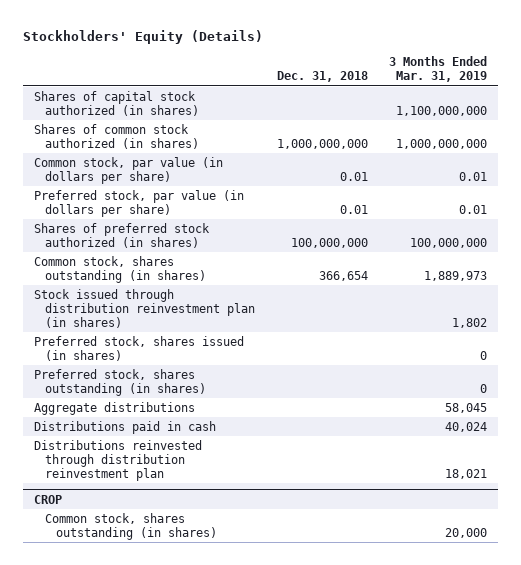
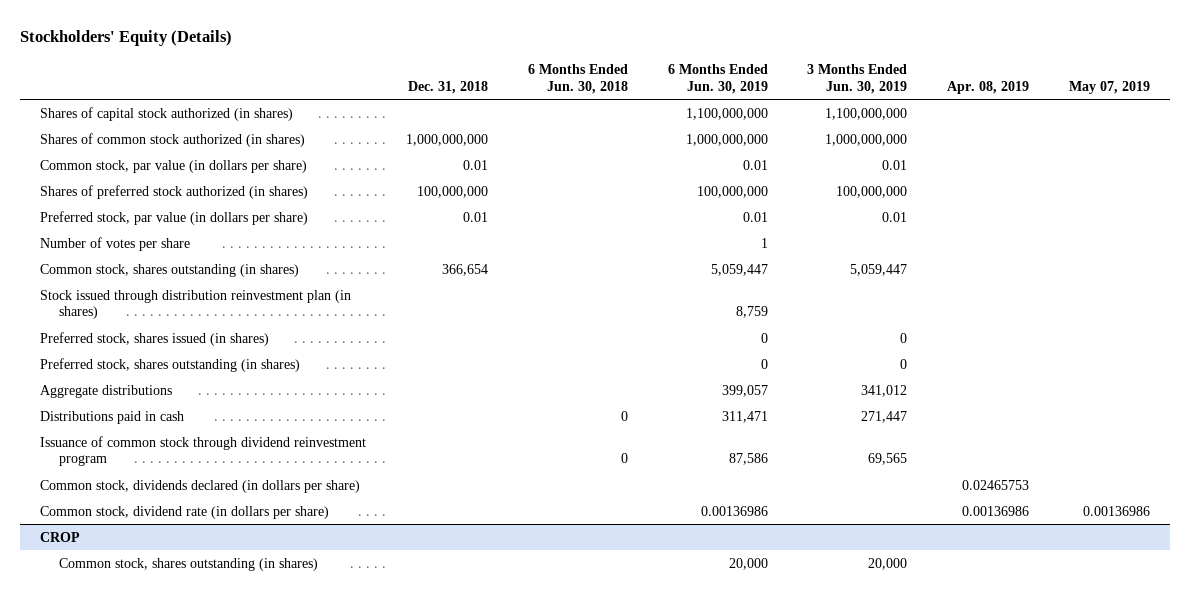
[389,56,488,83] 3 Months Ended Mar. 31, 2019 -> none
none -> [527,64,628,94] 6 Months Ended Jun. 30, 2018
none -> [667,64,768,94] 6 Months Ended Jun. 30, 2019
none -> [807,64,908,94] 3 Months Ended Jun. 30, 2019
none -> [947,80,1030,94] Apr. 08, 2019
none -> [1069,80,1151,94] May 07, 2019
[33,189,244,217] Preferred stock, par value (in dollars per share) -> [40,210,309,225] Preferred stock, par value (in dollars per share)
none -> [40,236,191,251] Number of votes per share
[33,439,202,481] Distributions reinvested through distribution reinvestment plan -> none
none -> [40,435,367,467] Issuance of common stock through dividend reinvestment program
none -> [40,479,361,493] Common stock, dividends declared (in dollars per share)
none -> [40,505,330,519] Common stock, dividend rate (in dollars per share)

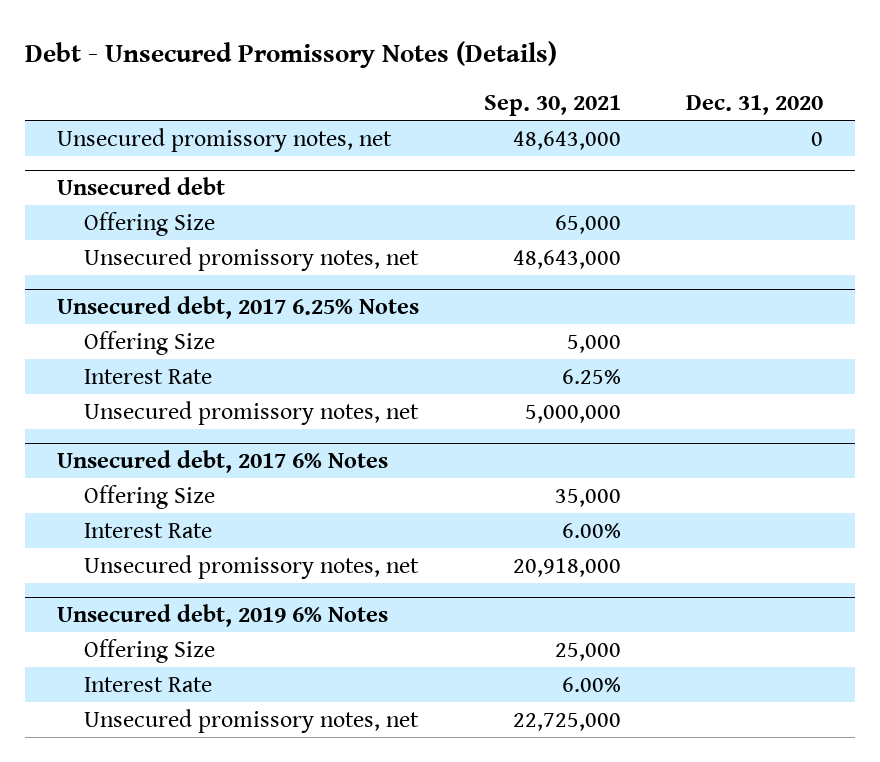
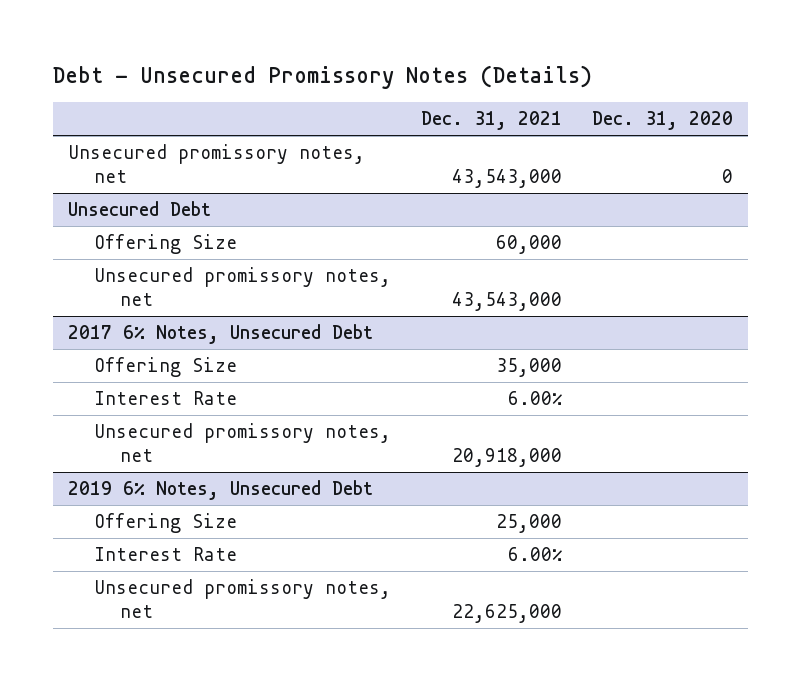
[484,95,622,117] Sep. 30, 2021 -> none
none -> [420,111,562,131] Dec. 31, 2021
[57,177,226,196] Unsecured debt -> [67,201,211,217] Unsecured Debt
[57,296,420,320] Unsecured debt, 2017 6.25% Notes -> none
[84,330,216,355] Offering Size -> none
[84,368,213,384] Interest Rate -> none
[84,400,420,425] Unsecured promissory notes, net -> none
[57,450,389,474] Unsecured debt, 2017 6% Notes -> [67,324,373,345] 2017 6% Notes, Unsecured Debt
[57,604,389,628] Unsecured debt, 2019 6% Notes -> [67,480,373,501] 2019 6% Notes, Unsecured Debt

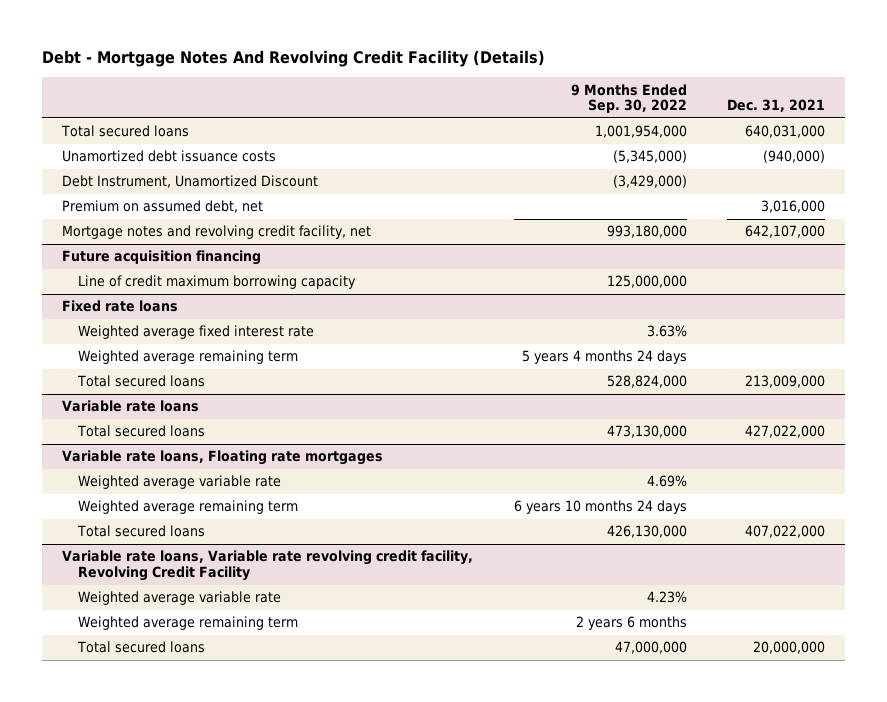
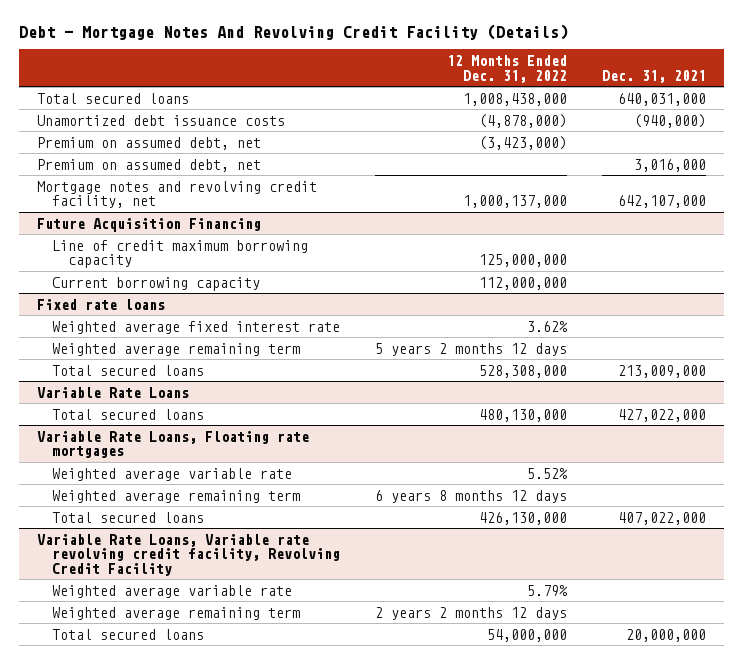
[570,83,687,114] 9 Months Ended Sep. 30, 2022 -> none
none -> [447,55,568,83] 12 Months Ended Dec. 31, 2022
[62,175,319,189] Debt Instrument, Unamortized Discount -> [36,136,261,150] Premium on assumed debt, net
[62,250,262,266] Future acquisition financing -> [36,217,261,232] Future Acquisition Financing
none -> [52,276,261,291] Current borrowing capacity
[62,400,200,413] Variable rate loans -> [36,386,189,398] Variable Rate Loans
[62,450,384,466] Variable rate loans, Floating rate mortgages -> [36,430,309,459] Variable Rate Loans, Floating rate mortgages
[62,550,474,582] Variable rate loans, Variable rate revolving credit facility, Revolving Credit Facility -> [36,533,341,576] Variable Rate Loans, Variable rate revolving credit facility, Revolving Credit Facility

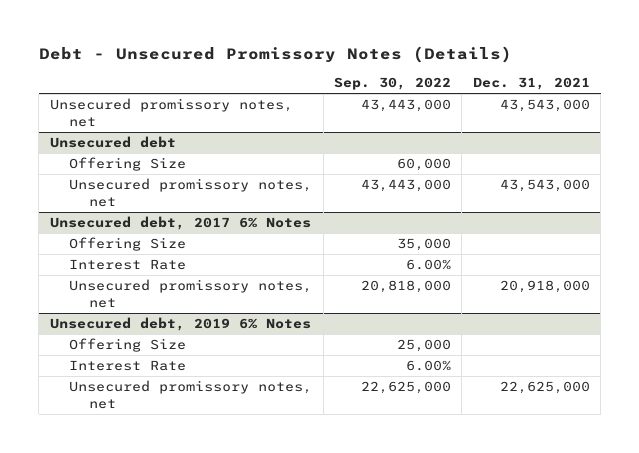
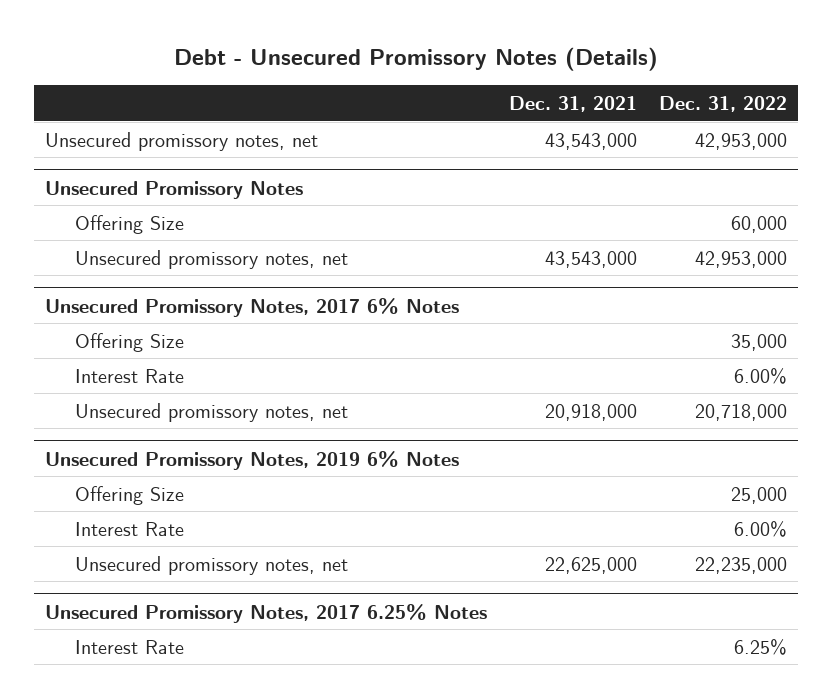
[333,77,451,91] Sep. 30, 2022 -> none
none -> [659,96,788,113] Dec. 31, 2022
[49,135,176,148] Unsecured debt -> [45,180,304,199] Unsecured Promissory Notes
[49,215,311,230] Unsecured debt, 2017 6% Notes -> [45,297,460,317] Unsecured Promissory Notes, 2017 6% Notes
[49,316,311,331] Unsecured debt, 2019 6% Notes -> [45,450,460,470] Unsecured Promissory Notes, 2019 6% Notes
none -> [45,603,488,623] Unsecured Promissory Notes, 2017 6.25% Notes
none -> [74,639,184,654] Interest Rate

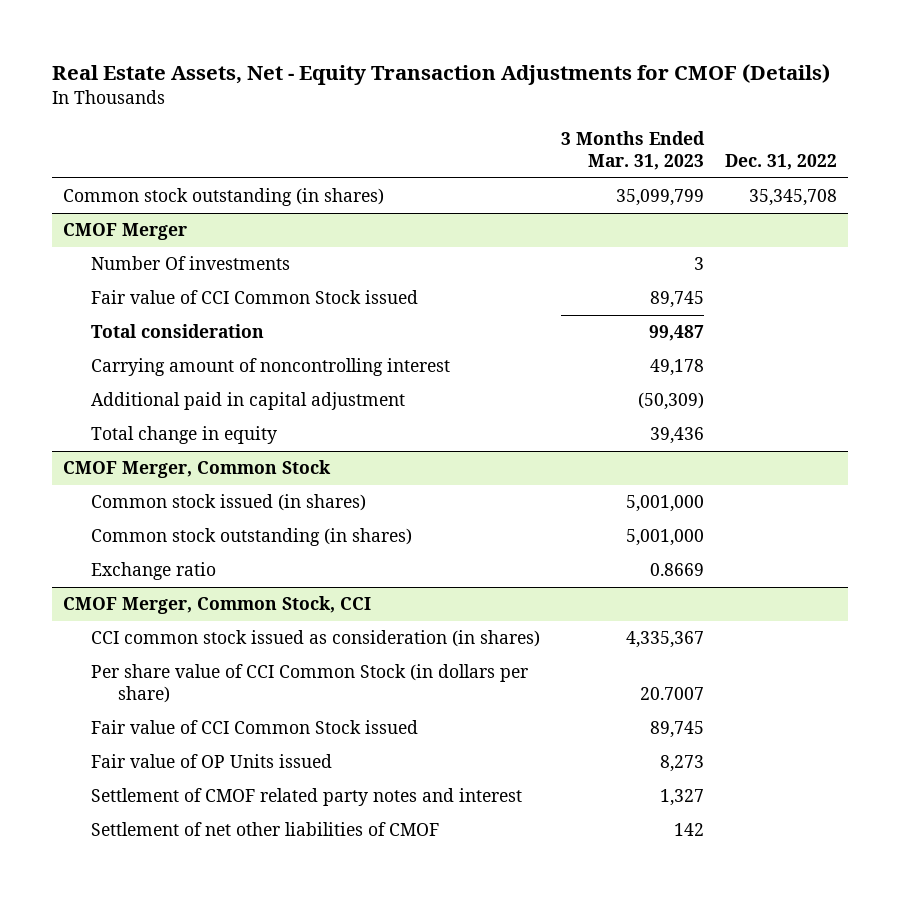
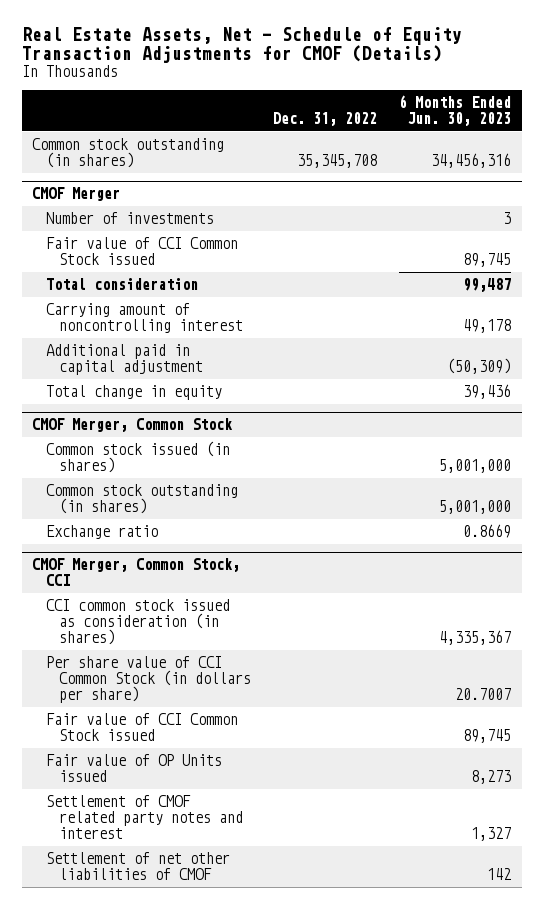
[52,64,831,86] Real Estate Assets, Net - Equity Transaction Adjustments for CMOF (Details) -> [21,26,462,64] Real Estate Assets, Net - Schedule of Equity Transaction Adjustments for CMOF (Details)
[560,130,705,171] 3 Months Ended Mar. 31, 2023 -> none
none -> [398,94,511,126] 6 Months Ended Jun. 30, 2023
[90,256,290,271] Number Of investments -> [45,212,214,225] Number of investments

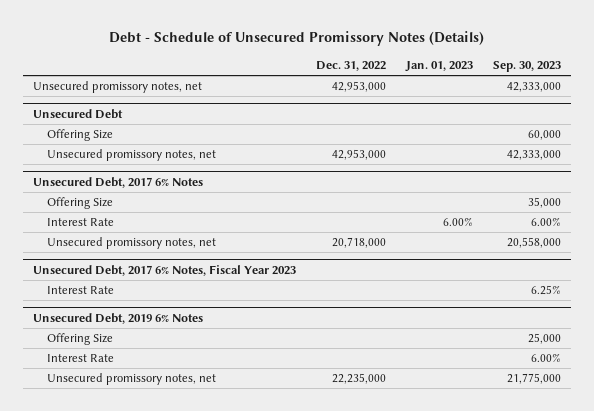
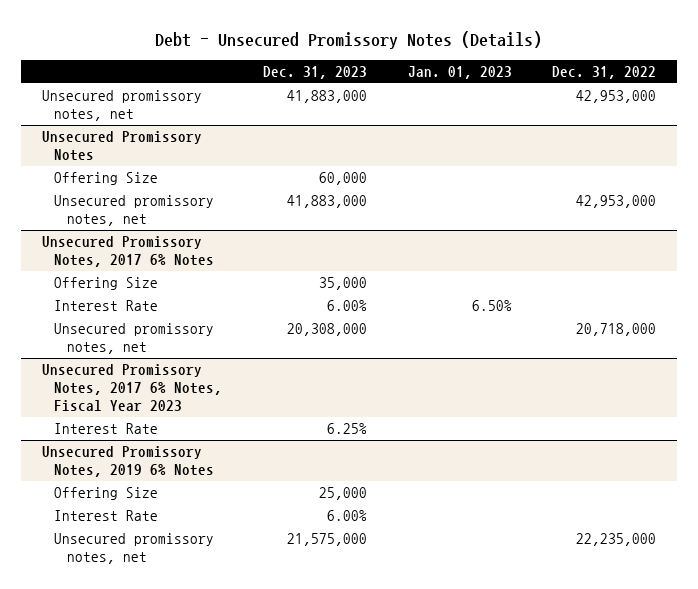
[108,31,484,47] Debt - Schedule of Unsecured Promissory Notes (Details) -> [154,30,542,49] Debt - Unsecured Promissory Notes (Details)
[492,61,561,73] Sep. 30, 2023 -> none
none -> [262,66,367,80] Dec. 31, 2023
[33,108,124,119] Unsecured Debt -> [41,131,202,162] Unsecured Promissory Notes
[33,176,204,188] Unsecured Debt, 2017 6% Notes -> [41,236,215,268] Unsecured Promissory Notes, 2017 6% Notes
[442,217,473,227] 6.00% -> [471,300,512,312] 6.50%
[33,264,297,276] Unsecured Debt, 2017 6% Notes, Fiscal Year 2023 -> [41,364,223,411] Unsecured Promissory Notes, 2017 6% Notes, Fiscal Year 2023
[33,312,204,324] Unsecured Debt, 2019 6% Notes -> [41,446,215,478] Unsecured Promissory Notes, 2019 6% Notes

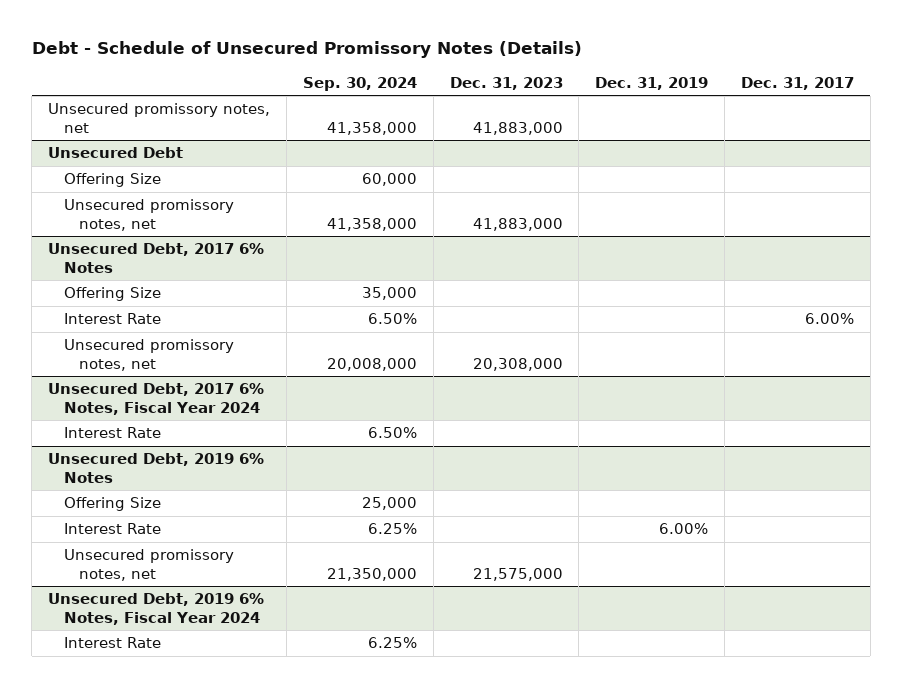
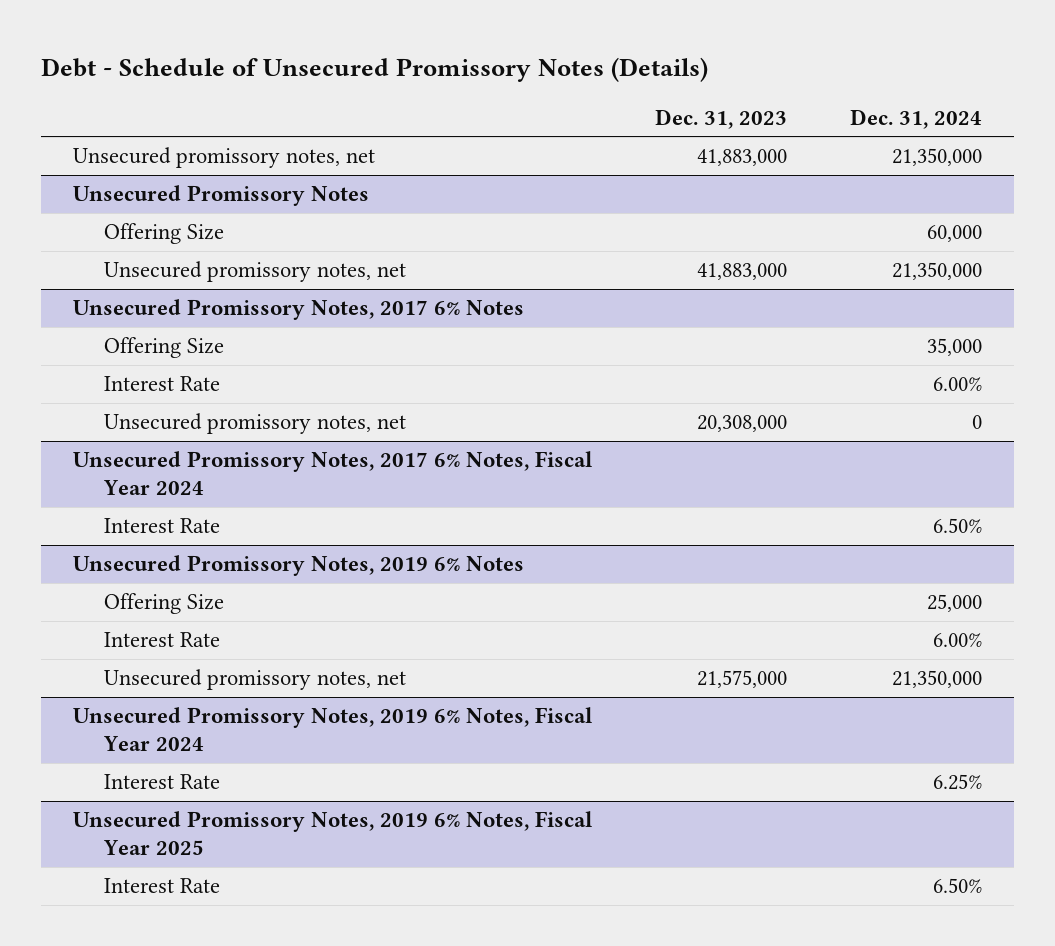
[302,76,417,91] Sep. 30, 2024 -> none
[595,76,709,90] Dec. 31, 2019 -> none
[740,76,854,90] Dec. 31, 2017 -> none
none -> [850,108,983,129] Dec. 31, 2024
[48,147,184,159] Unsecured Debt -> [72,185,369,207] Unsecured Promissory Notes
[48,243,265,273] Unsecured Debt, 2017 6% Notes -> [72,299,524,321] Unsecured Promissory Notes, 2017 6% Notes
[48,383,265,415] Unsecured Debt, 2017 6% Notes, Fiscal Year 2024 -> [72,451,593,496] Unsecured Promissory Notes, 2017 6% Notes, Fiscal Year 2024
[48,453,265,483] Unsecured Debt, 2019 6% Notes -> [72,555,524,577] Unsecured Promissory Notes, 2019 6% Notes
[48,593,265,625] Unsecured Debt, 2019 6% Notes, Fiscal Year 2024 -> [72,707,593,752] Unsecured Promissory Notes, 2019 6% Notes, Fiscal Year 2024
none -> [72,811,593,856] Unsecured Promissory Notes, 2019 6% Notes, Fiscal Year 2025
none -> [103,878,220,894] Interest Rate

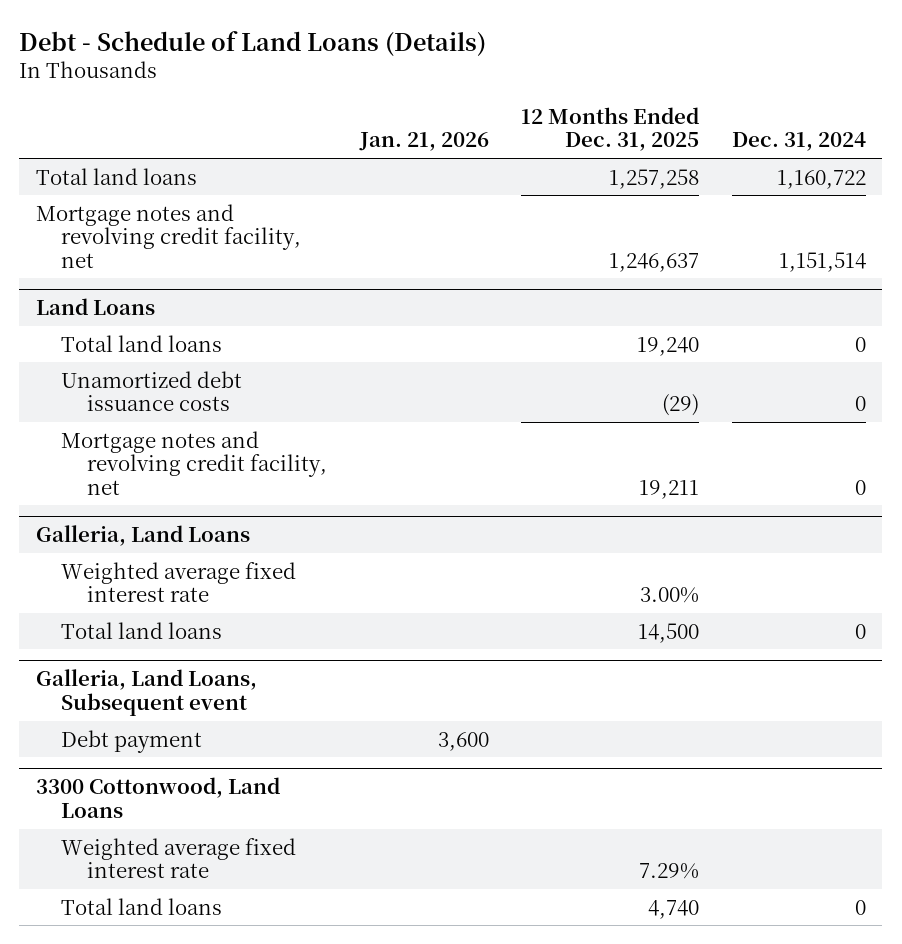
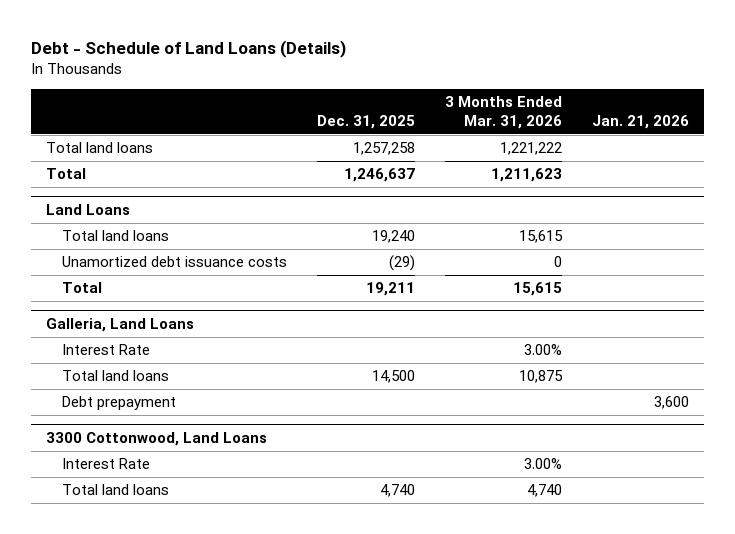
[521,106,700,152] 12 Months Ended Dec. 31, 2025 -> none
[732,132,867,152] Dec. 31, 2024 -> none
none -> [316,114,415,129] Dec. 31, 2025
none -> [444,95,562,129] 3 Months Ended Mar. 31, 2026
[35,203,302,268] Mortgage notes and revolving credit facility, net -> [45,168,86,180] Total
[61,430,328,495] Mortgage notes and revolving credit facility, net -> [61,282,102,294] Total
[61,561,297,603] Weighted average fixed interest rate -> [61,344,150,356] Interest Rate
[35,669,257,716] Galleria, Land Loans, Subsequent event -> none
[61,729,203,753] Debt payment -> none
none -> [61,396,176,411] Debt prepayment
[61,837,297,879] Weighted average fixed interest rate -> [61,458,150,470] Interest Rate

